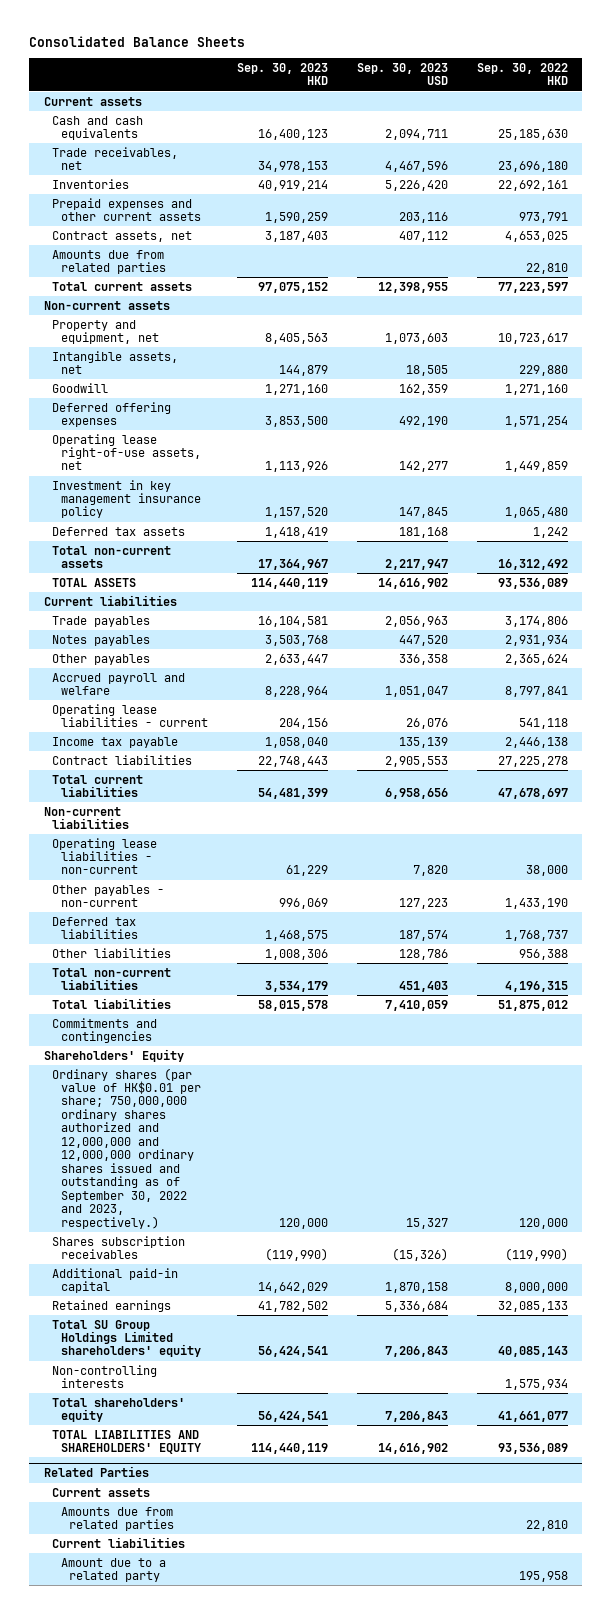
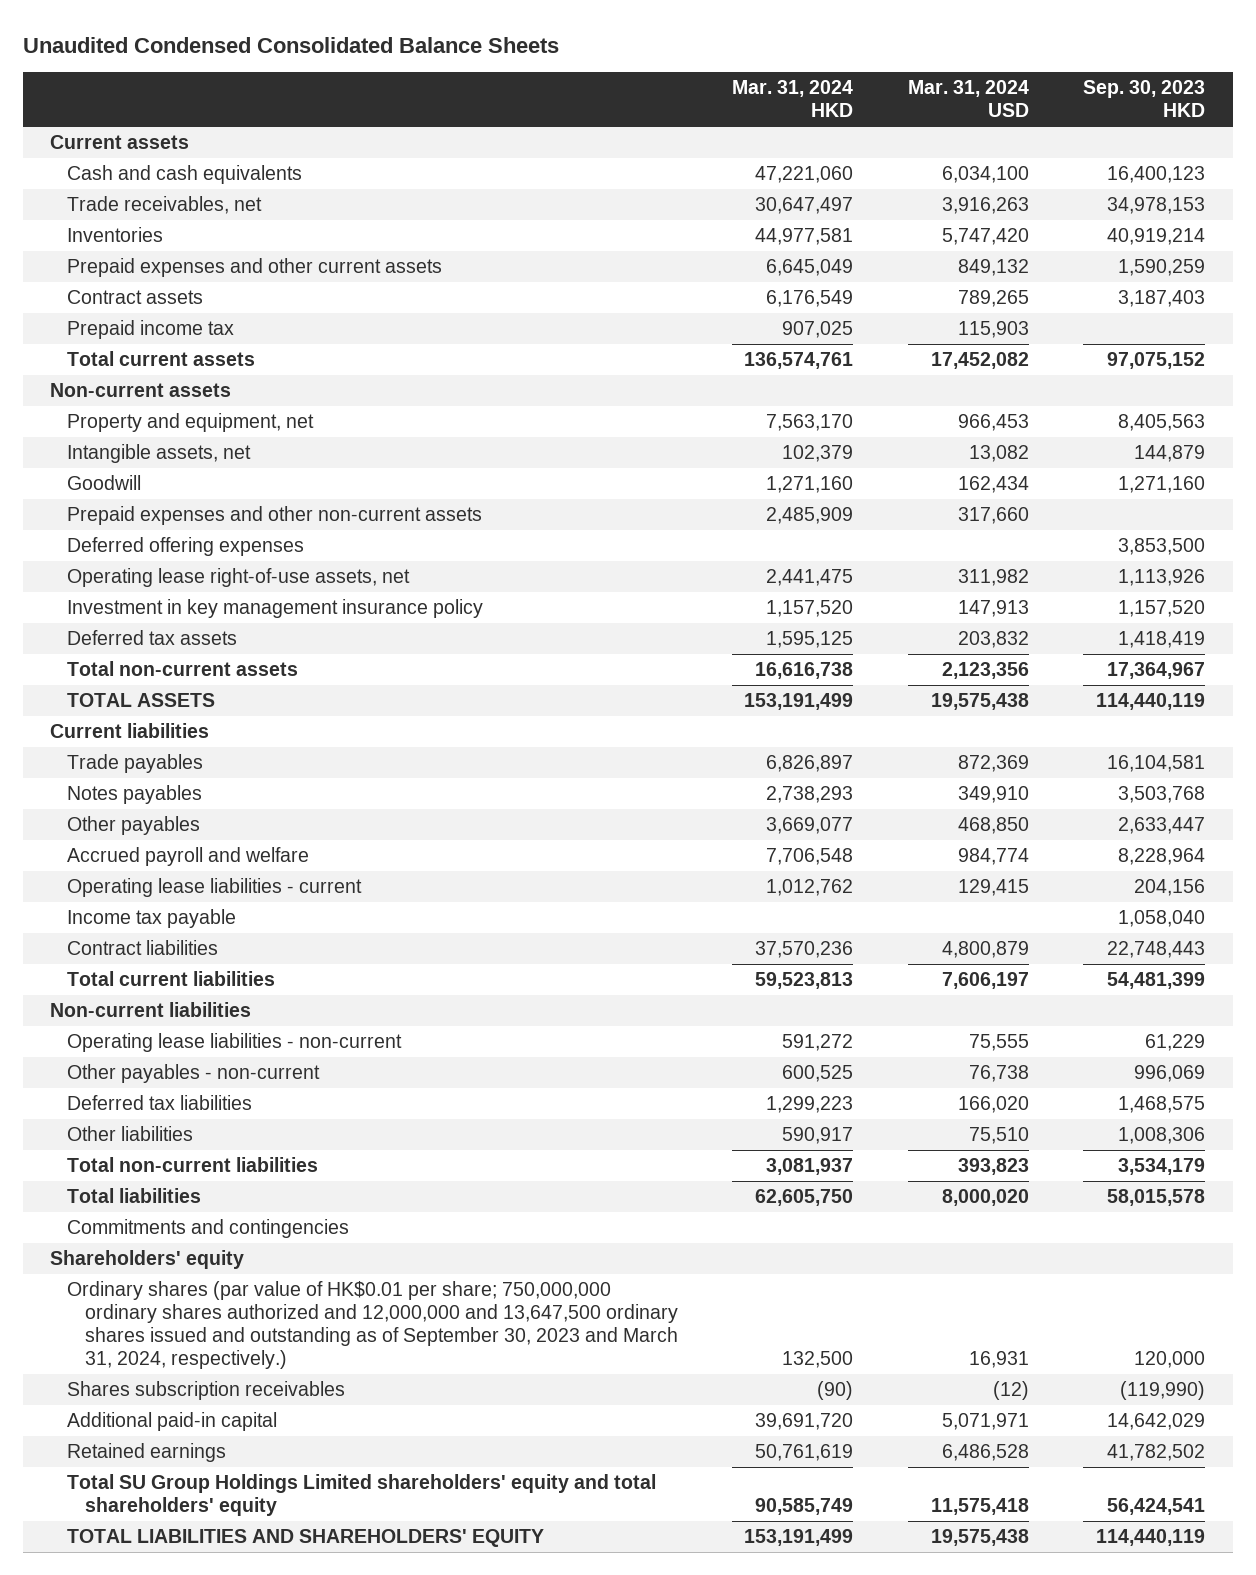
[29,35,246,47] Consolidated Balance Sheets -> [22,36,559,53] Unaudited Condensed Consolidated Balance Sheets
[356,63,448,86] Sep. 30, 2023 USD -> none
[476,63,568,86] Sep. 30, 2022 HKD -> none
none -> [732,80,854,118] Mar. 31, 2024 HKD
none -> [907,80,1029,118] Mar. 31, 2024 USD
[52,230,193,242] Contract assets, net -> [67,289,204,304] Contract assets
[52,249,166,275] Amounts due from related parties -> [67,319,235,339] Prepaid income tax
none -> [67,505,483,525] Prepaid expenses and other non-current assets
[43,1048,184,1062] Shareholders' Equity -> [50,1249,245,1269] Shareholders' equity
[52,1067,201,1229] Ordinary shares (par value of HK$0.01 per share; 750,000,000 ordinary shares authorized and 12,000,000 and 12,000,000 ordinary shares issued and outstanding as of September 30, 2022 and 2023, respectively.) -> [67,1280,678,1370] Ordinary shares (par value of HK$0.01 per share; 750,000,000 ordinary shares authorized and 12,000,000 and 13,647,500 ordinary shares issued and outstanding as of September 30, 2023 and March 31, 2024, respectively.)
[52,1364,158,1389] Non-controlling interests -> none
[52,1397,186,1423] Total shareholders' equity -> none
[52,1319,201,1358] Total SU Group Holdings Limited shareholders' equity -> [67,1473,657,1517] Total SU Group Holdings Limited shareholders' equity and total shareholders' equity
[43,1466,149,1478] Related Parties -> none
[52,1487,151,1497] Current assets -> none
[60,1506,175,1532] Amounts due from related parties -> none
[52,1536,186,1548] Current liabilities -> none
[60,1557,166,1583] Amount due to a related party -> none

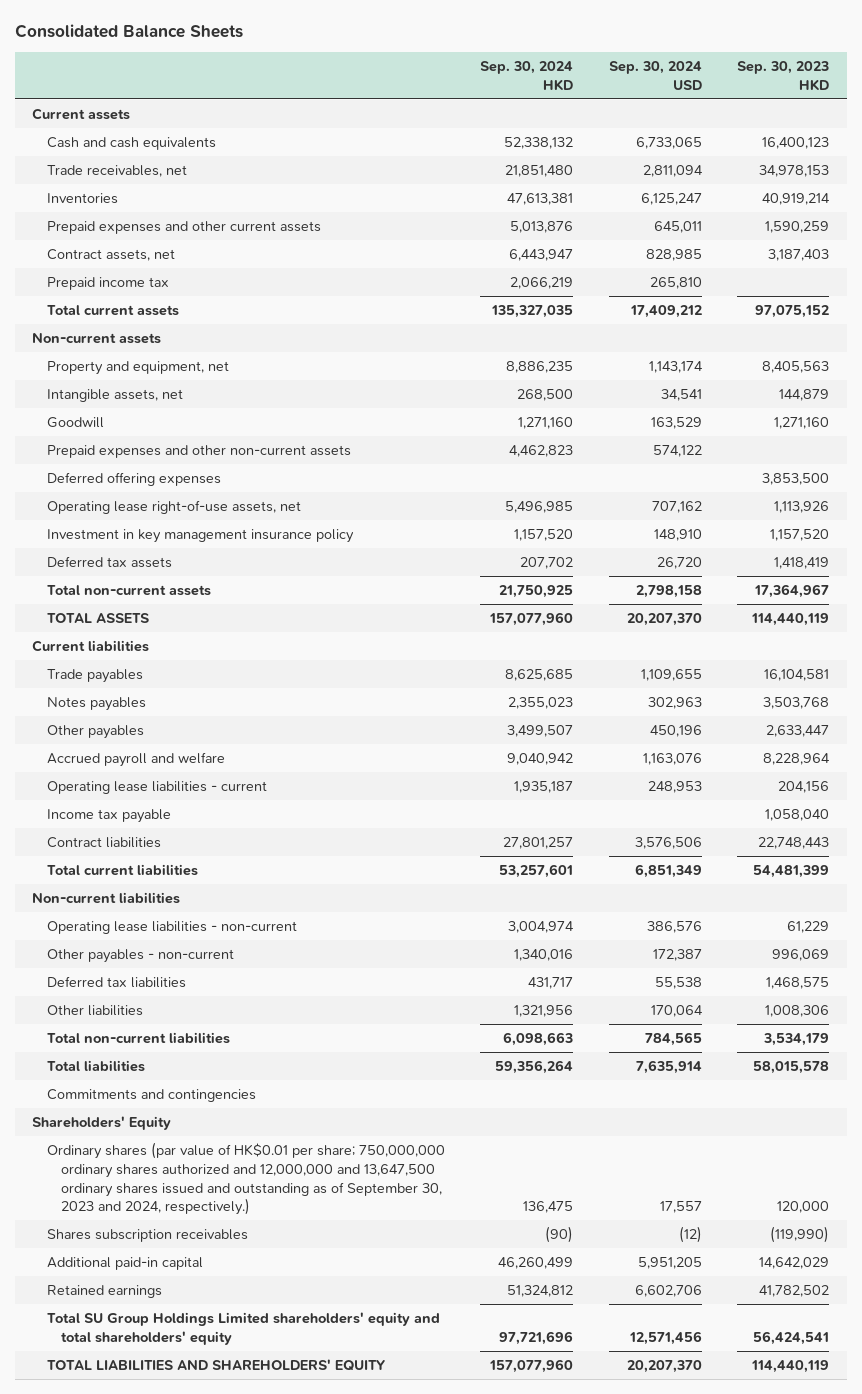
[22,36,559,53] Unaudited Condensed Consolidated Balance Sheets -> [14,24,243,39] Consolidated Balance Sheets
[732,80,854,118] Mar. 31, 2024 HKD -> none
[907,80,1029,118] Mar. 31, 2024 USD -> none
none -> [480,60,574,91] Sep. 30, 2024 HKD
none -> [608,60,702,90] Sep. 30, 2024 USD
[67,289,204,304] Contract assets -> [46,248,175,261] Contract assets, net
[50,1249,245,1269] Shareholders' equity -> [32,1115,172,1130] Shareholders' Equity
[67,1280,678,1370] Ordinary shares (par value of HK$0.01 per share; 750,000,000 ordinary shares authorized and 12,000,000 and 13,647,500 ordinary shares issued and outstanding as of September 30, 2023 and March 31, 2024, respectively.) -> [46,1141,445,1216] Ordinary shares (par value of HK$0.01 per share; 750,000,000 ordinary shares authorized and 12,000,000 and 13,647,500 ordinary shares issued and outstanding as of September 30, 2023 and 2024, respectively.)

